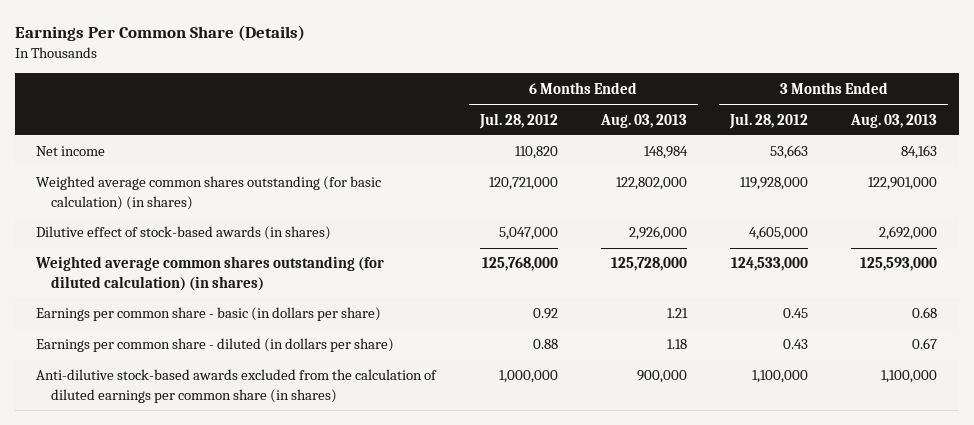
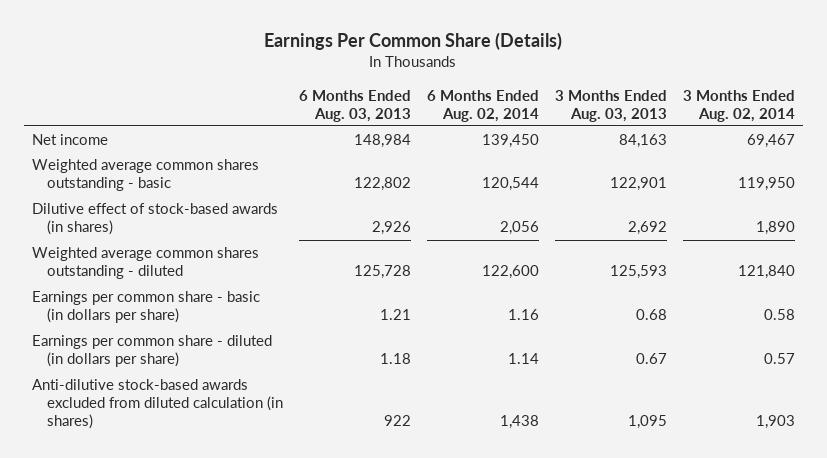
[478,112,558,129] Jul. 28, 2012 -> none
[728,112,808,129] Jul. 28, 2012 -> none
none -> [427,89,540,122] 6 Months Ended Aug. 02, 2014
none -> [682,89,795,122] 3 Months Ended Aug. 02, 2014
[36,176,382,210] Weighted average common shares outstanding (for basic calculation) (in shares) -> [31,159,259,192] Weighted average common shares outstanding - basic
[615,177,687,191] 122,802,000 -> [354,177,412,192] 122,802
[868,177,938,191] 122,901,000 -> [610,177,668,192] 122,901
[628,226,687,241] 2,926,000 -> [372,221,412,236] 2,926
[879,226,938,241] 2,692,000 -> [628,221,668,236] 2,692
[35,256,385,291] Weighted average common shares outstanding (for diluted calculation) (in shares) -> [31,247,259,280] Weighted average common shares outstanding - diluted
[610,257,687,272] 125,728,000 -> [354,265,412,280] 125,728
[860,257,938,272] 125,593,000 -> [610,265,668,280] 125,593
[36,369,438,403] Anti-dilutive stock-based awards excluded from the calculation of diluted earnings per common share (in shares) -> [31,379,284,430] Anti-dilutive stock-based awards excluded from diluted calculation (in shares)
[636,370,687,384] 900,000 -> [384,415,412,427] 922
[881,370,938,384] 1,100,000 -> [628,415,668,430] 1,095

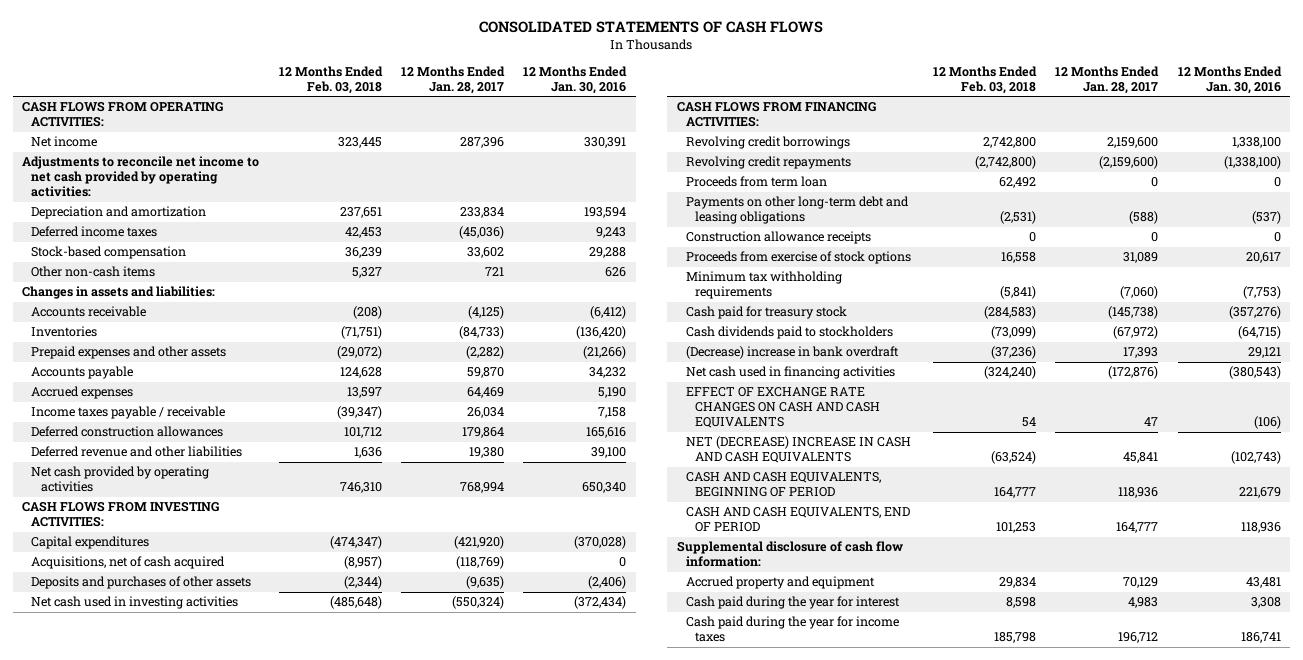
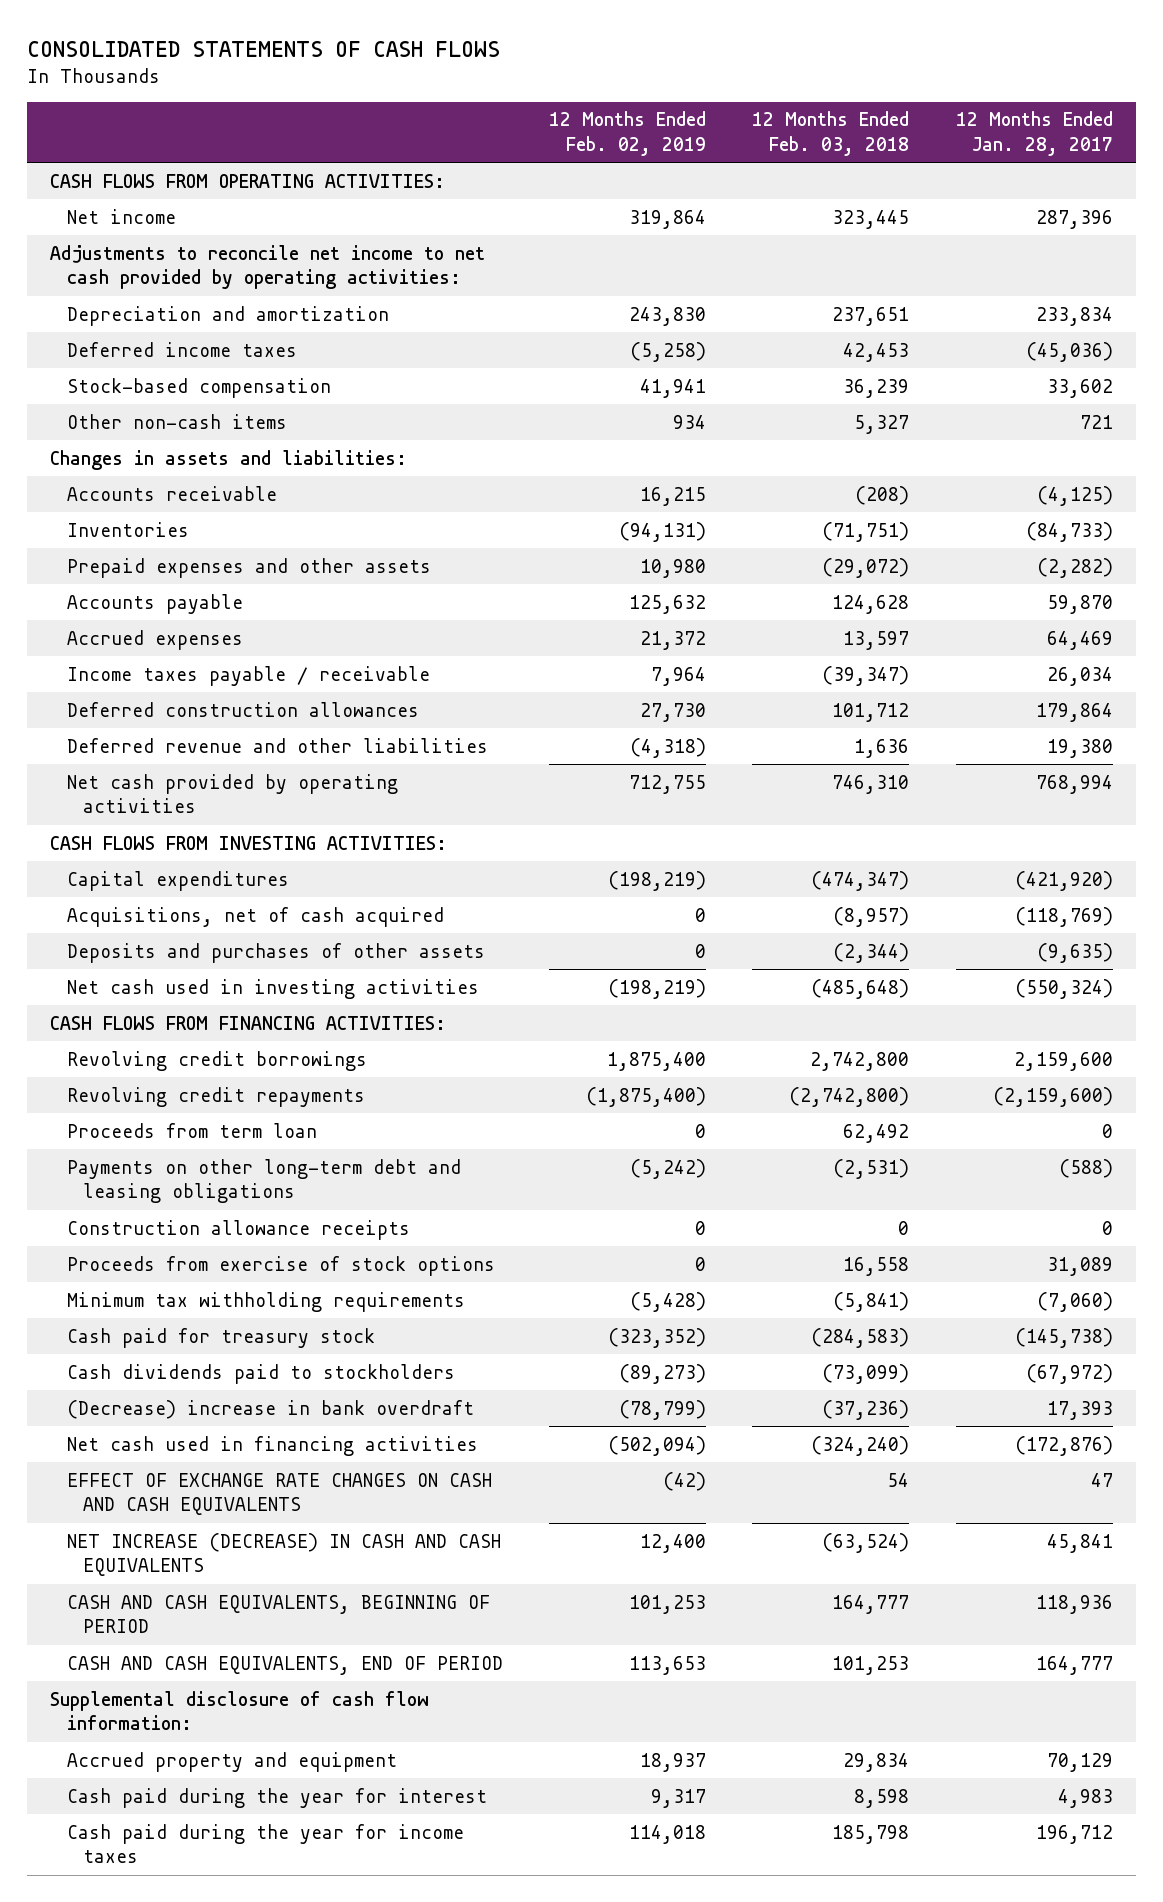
[523,65,628,94] 12 Months Ended Jan. 30, 2016 -> none
none -> [548,111,706,157] 12 Months Ended Feb. 02, 2019
[685,436,911,464] NET (DECREASE) INCREASE IN CASH AND CASH EQUIVALENTS -> [66,1532,501,1577] NET INCREASE (DECREASE) IN CASH AND CASH EQUIVALENTS

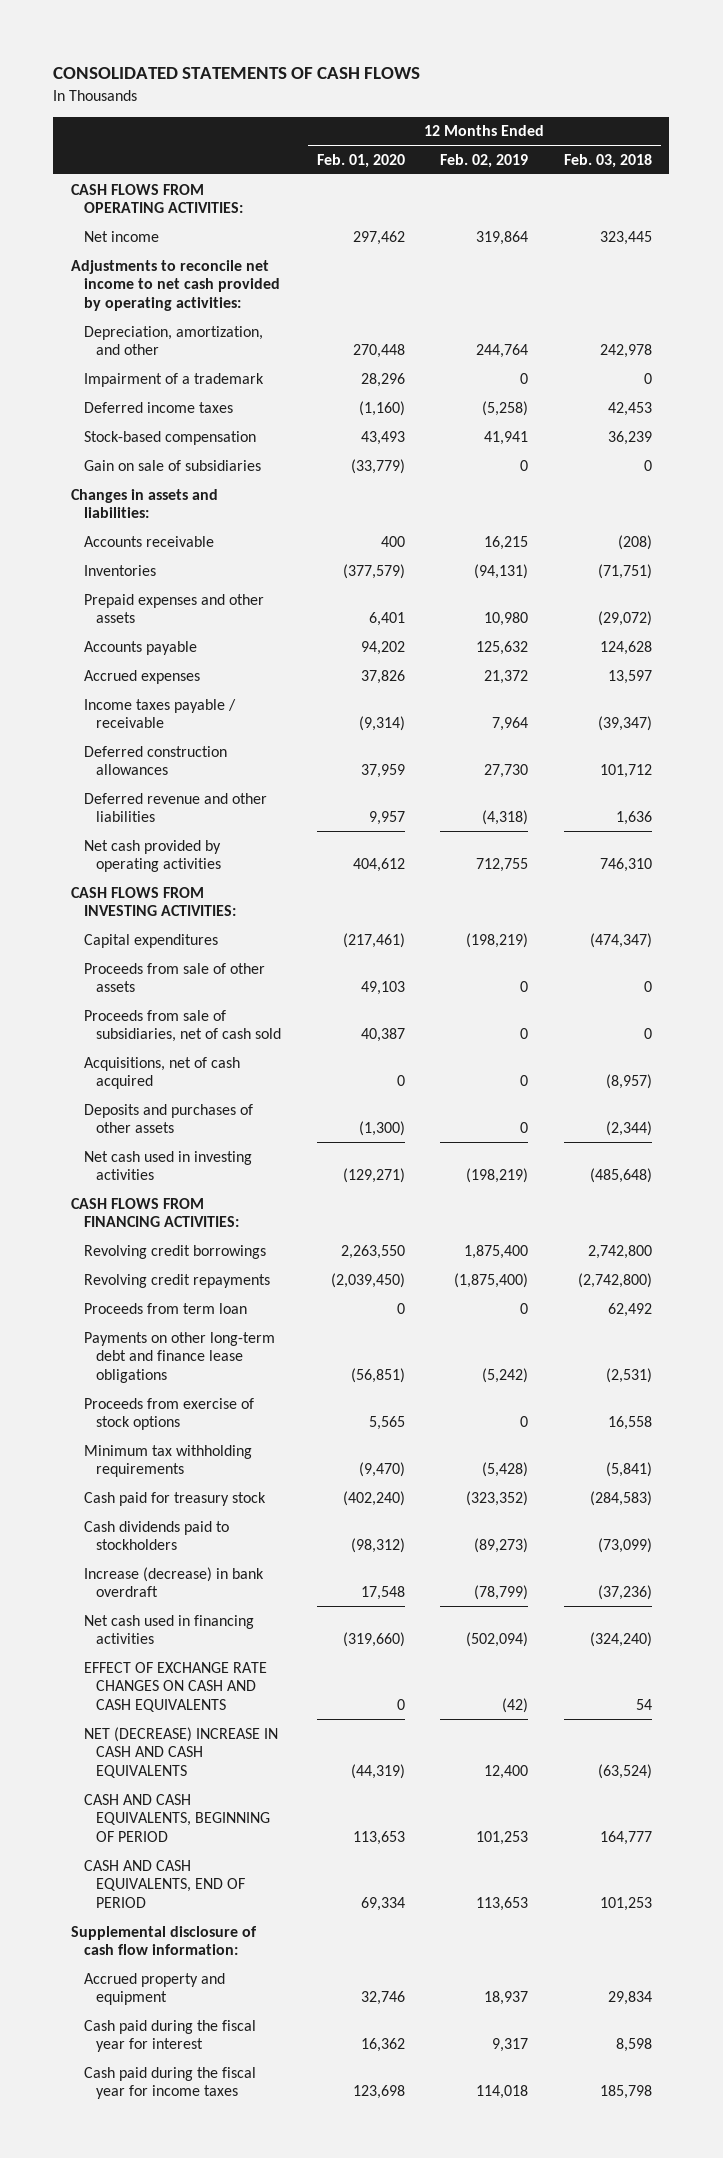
[955,111,1113,157] 12 Months Ended Jan. 28, 2017 -> none
none -> [316,153,405,168] Feb. 01, 2020
[66,305,389,326] Depreciation and amortization -> [83,325,263,356] Depreciation, amortization, and other
[628,306,706,326] 243,830 -> [476,344,529,359] 244,764
[832,306,910,326] 237,651 -> [599,344,652,359] 242,978
none -> [83,372,264,387] Impairment of a trademark
[66,413,287,429] Other non-cash items -> none
none -> [83,459,261,471] Gain on sale of subsidiaries
none -> [83,962,265,993] Proceeds from sale of other assets
none -> [83,1009,282,1043] Proceeds from sale of subsidiaries, net of cash sold
[66,1219,410,1240] Construction allowance receipts -> none
[66,1158,461,1204] Payments on other long-term debt and leasing obligations -> [83,1331,275,1384] Payments on other long-term debt and finance lease obligations
[66,1399,474,1419] (Decrease) increase in bank overdraft -> [83,1566,264,1598] Increase (decrease) in bank overdraft
[66,1532,501,1577] NET INCREASE (DECREASE) IN CASH AND CASH EQUIVALENTS -> [83,1726,278,1779] NET (DECREASE) INCREASE IN CASH AND CASH EQUIVALENTS
[66,1787,487,1808] Cash paid during the year for interest -> [83,2019,256,2053] Cash paid during the fiscal year for interest
[66,1823,464,1864] Cash paid during the year for income taxes -> [83,2066,256,2100] Cash paid during the fiscal year for income taxes

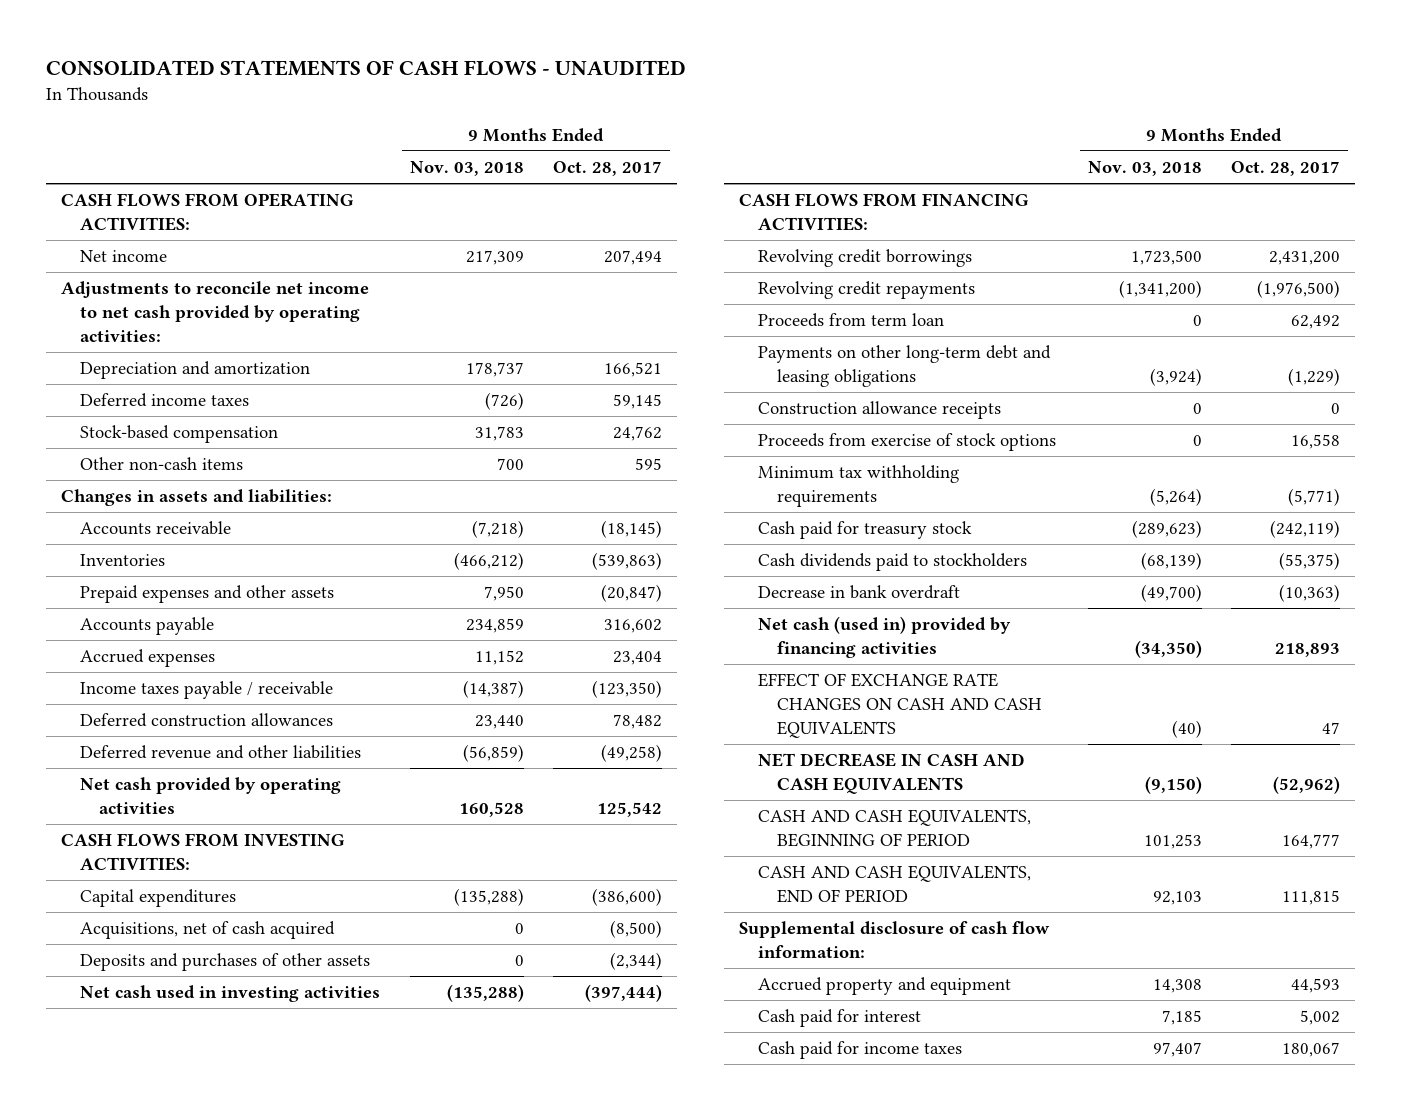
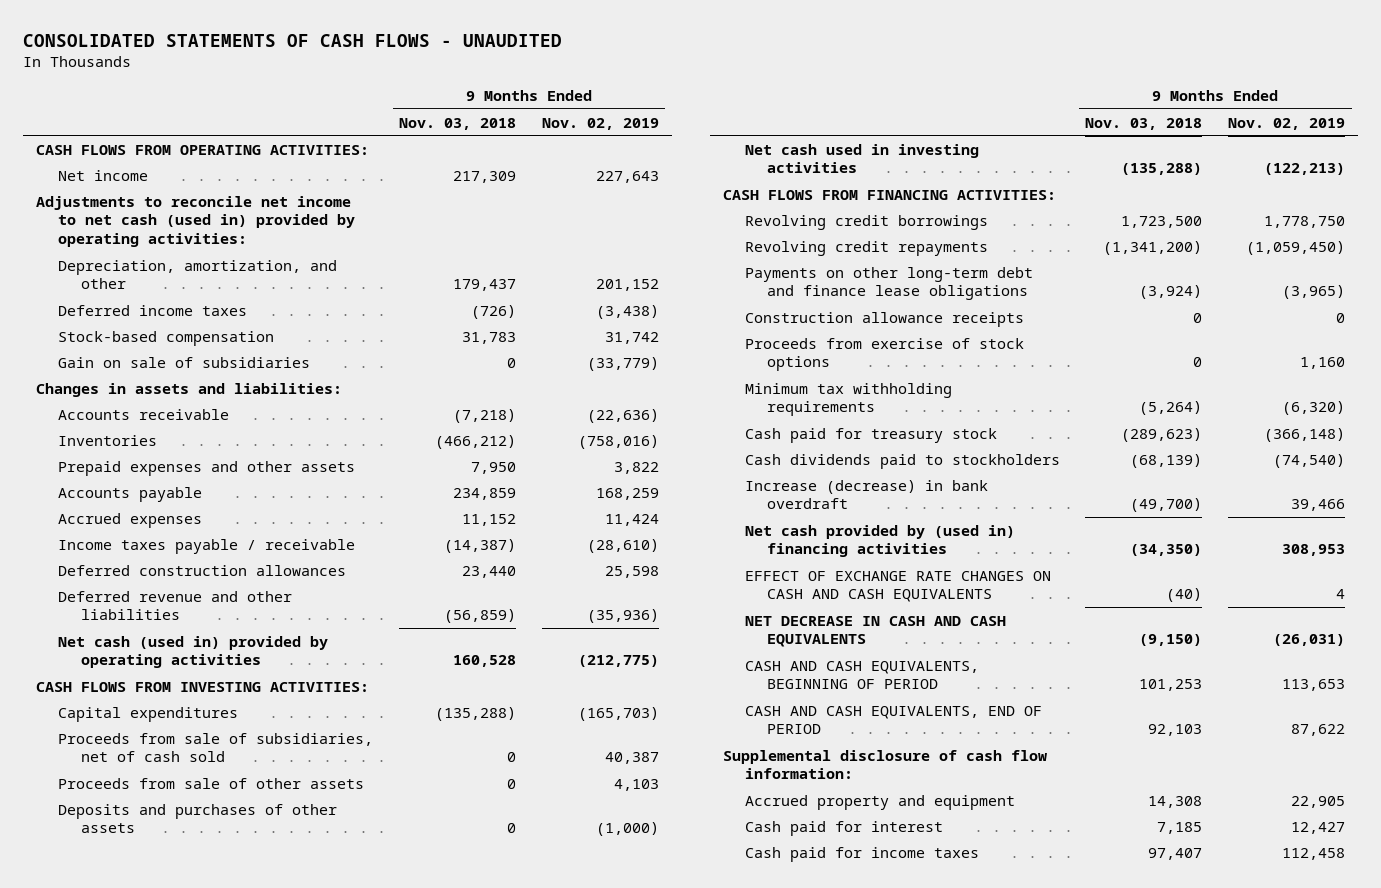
[553,161,663,177] Oct. 28, 2017 -> none
none -> [541,117,659,130] Nov. 02, 2019
[60,281,369,343] Adjustments to reconcile net income to net cash provided by operating activities: -> [36,195,356,247] Adjustments to reconcile net income to net cash (used in) provided by operating activities:
[79,361,310,380] Depreciation and amortization -> [58,259,338,290] Depreciation, amortization, and other
[465,362,524,378] 178,737 -> [453,279,517,292] 179,437
[79,457,243,471] Other non-cash items -> none
none -> [58,356,311,368] Gain on sale of subsidiaries
[79,777,341,815] Net cash provided by operating activities -> [58,635,329,669] Net cash (used in) provided by operating activities
[79,921,335,940] Acquisitions, net of cash acquired -> none
none -> [58,732,374,763] Proceeds from sale of subsidiaries, net of cash sold
none -> [58,777,365,789] Proceeds from sale of other assets
[757,313,944,328] Proceeds from term loan -> none
[757,345,1051,388] Payments on other long-term debt and leasing obligations -> [744,266,1033,301] Payments on other long-term debt and finance lease obligations
[757,585,960,600] Decrease in bank overdraft -> [744,479,988,510] Increase (decrease) in bank overdraft
[757,616,1011,659] Net cash (used in) provided by financing activities -> [744,524,1015,558] Net cash provided by (used in) financing activities

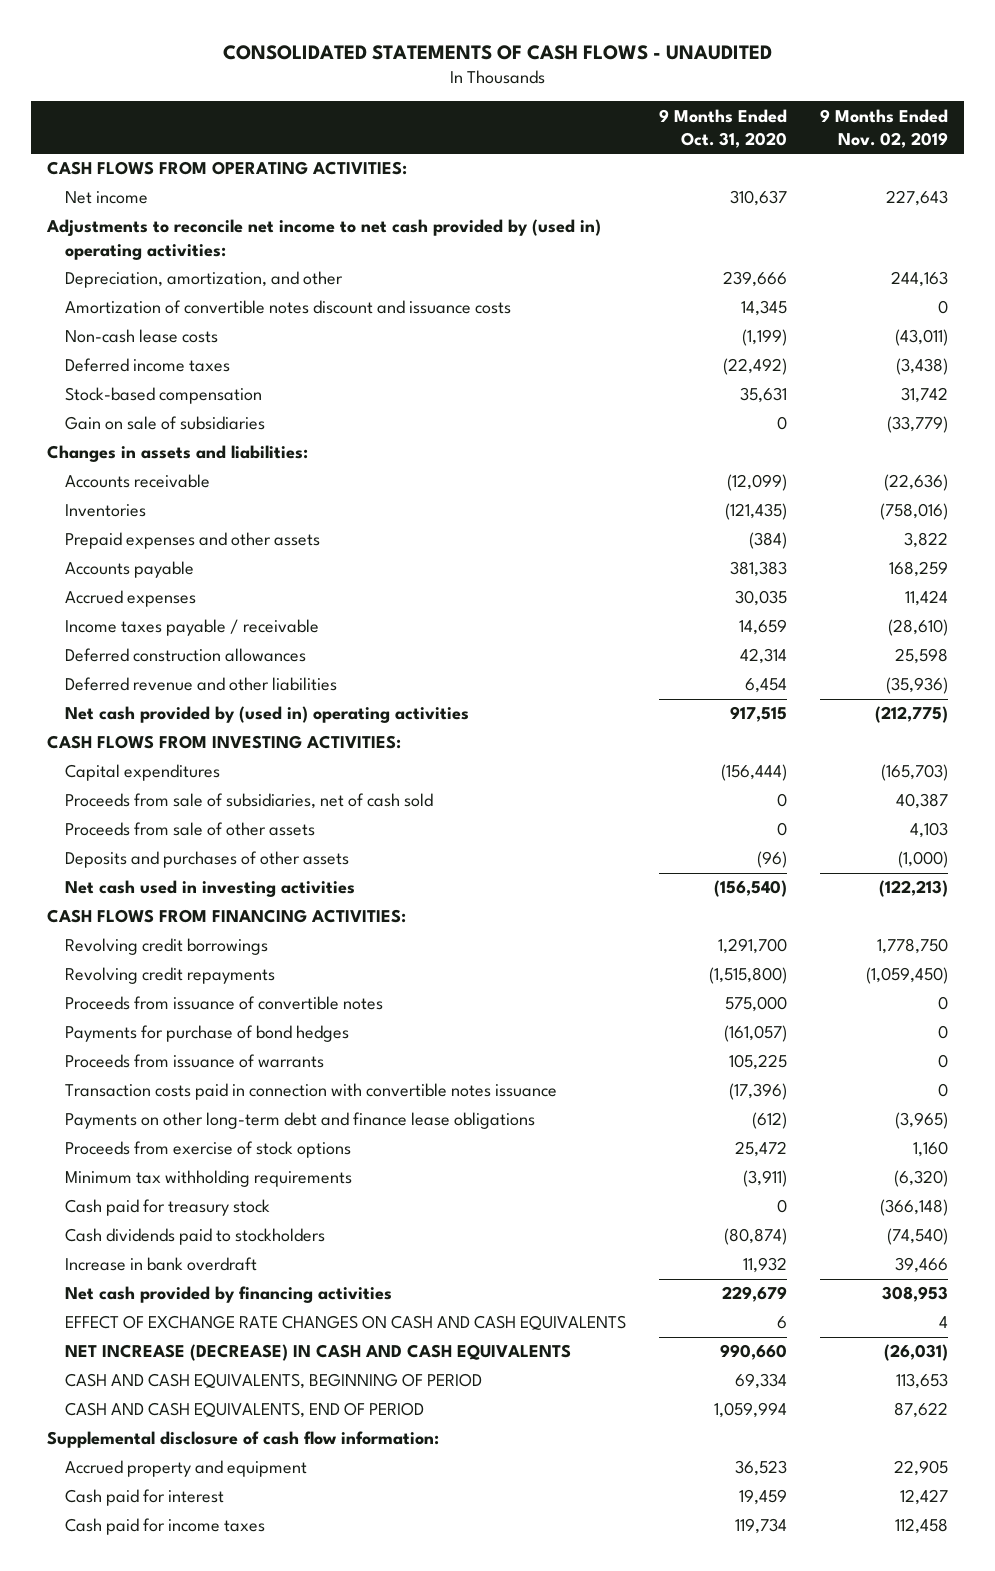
[399,117,517,130] Nov. 03, 2018 -> none
none -> [659,108,788,148] 9 Months Ended Oct. 31, 2020
[36,195,356,247] Adjustments to reconcile net income to net cash (used in) provided by operating activities: -> [46,219,602,260] Adjustments to reconcile net income to net cash provided by (used in) operating activities:
[595,279,659,292] 201,152 -> [890,271,948,288] 244,163
none -> [65,300,512,315] Amortization of convertible notes discount and issuance costs
none -> [65,329,219,344] Non-cash lease costs
[58,635,329,669] Net cash (used in) provided by operating activities -> [65,706,470,724] Net cash provided by (used in) operating activities
none -> [65,996,384,1011] Proceeds from issuance of convertible notes
none -> [65,1025,350,1043] Payments for purchase of bond hedges
none -> [65,1054,325,1069] Proceeds from issuance of warrants
none -> [65,1083,558,1101] Transaction costs paid in connection with convertible notes issuance
[744,311,1024,327] Construction allowance receipts -> none
[744,479,988,510] Increase (decrease) in bank overdraft -> [65,1257,258,1272] Increase in bank overdraft
[744,524,1015,558] Net cash provided by (used in) financing activities -> [65,1286,393,1304] Net cash provided by financing activities
[744,615,1006,648] NET DECREASE IN CASH AND CASH EQUIVALENTS -> [65,1344,572,1362] NET INCREASE (DECREASE) IN CASH AND CASH EQUIVALENTS

